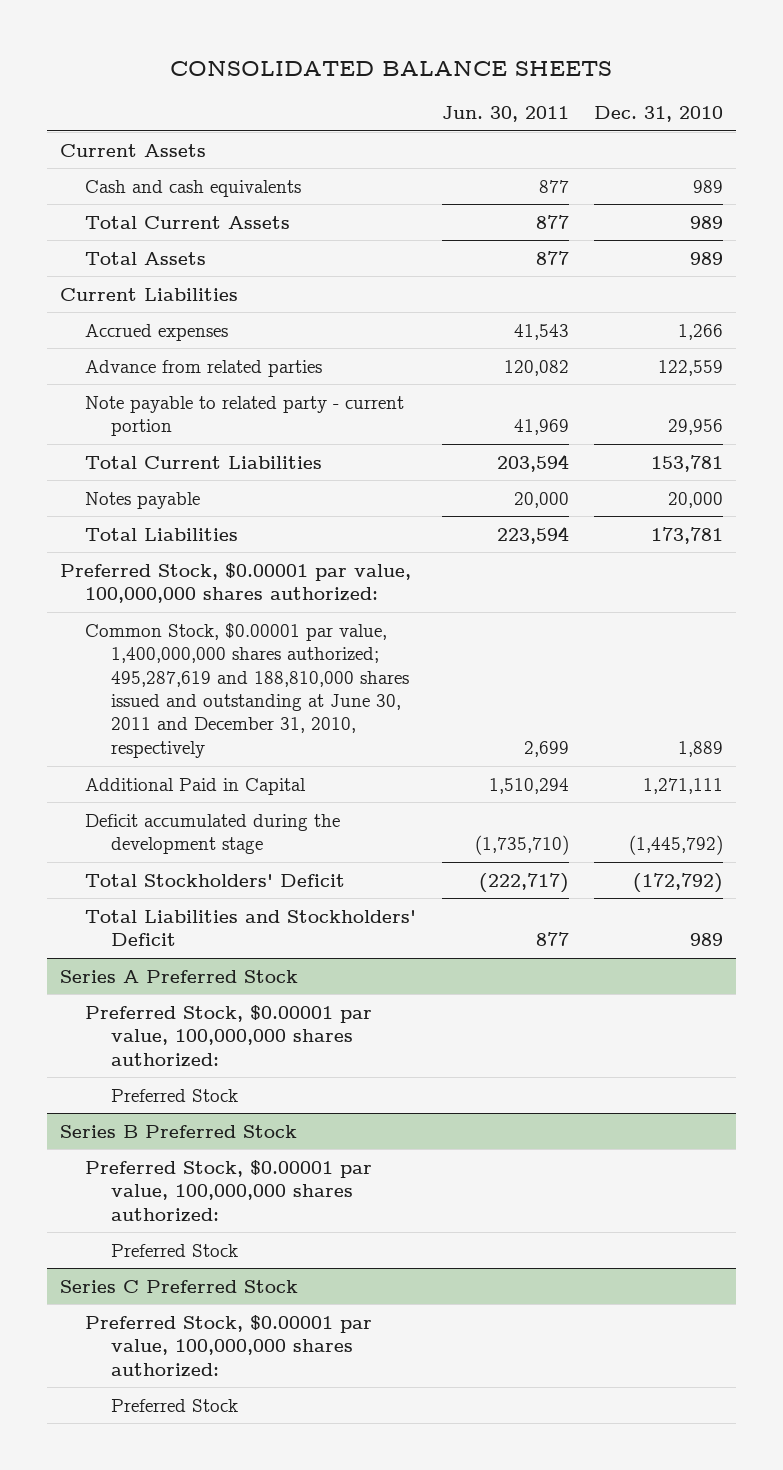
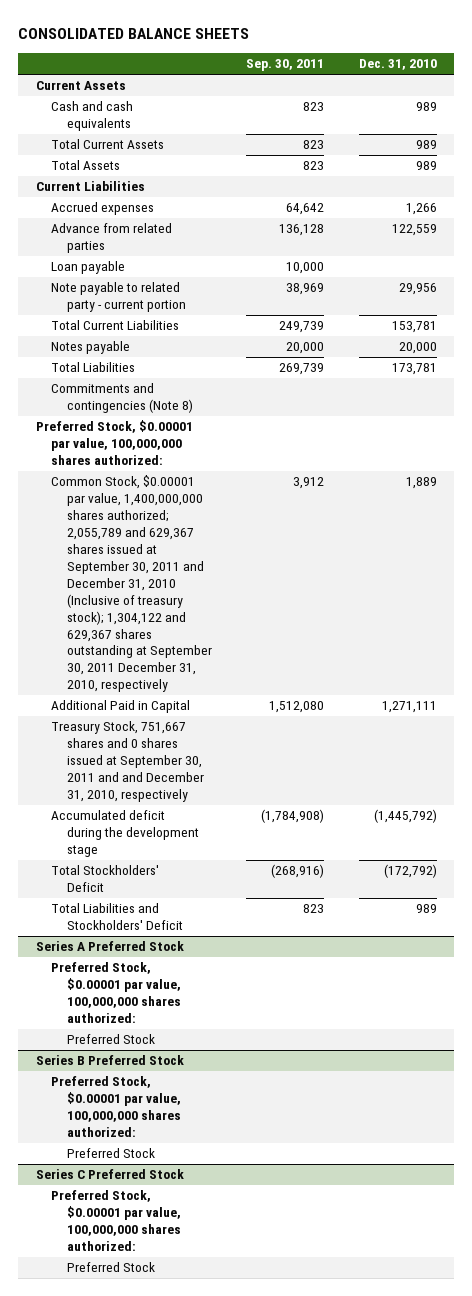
[441,106,569,123] Jun. 30, 2011 -> none
none -> [246,59,325,72] Sep. 30, 2011
none -> [51,261,126,275] Loan payable
none -> [51,383,194,414] Commitments and contingencies (Note 8)
[85,622,410,758] Common Stock, $0.00001 par value, 1,400,000,000 shares authorized; 495,287,619 and 188,810,000 shares issued and outstanding at June 30, 2011 and December 31, 2010, respectively -> [51,475,213,693] Common Stock, $0.00001 par value, 1,400,000,000 shares authorized; 2,055,789 and 629,367 shares issued at September 30, 2011 and December 31, 2010 (Inclusive of treasury stock); 1,304,122 and 629,367 shares outstanding at September 30, 2011 December 31, 2010, respectively
none -> [51,721,205,803] Treasury Stock, 751,667 shares and 0 shares issued at September 30, 2011 and and December 31, 2010, respectively
[85,813,341,855] Deficit accumulated during the development stage -> [51,810,200,858] Accumulated deficit during the development stage

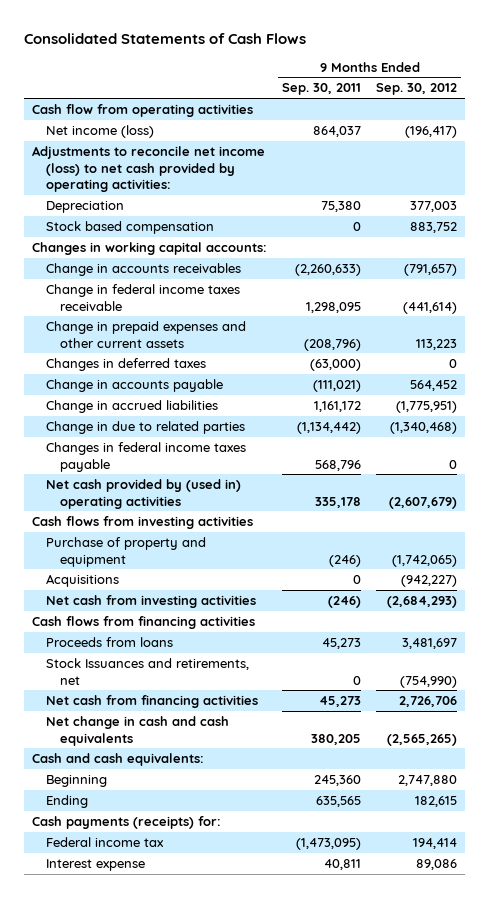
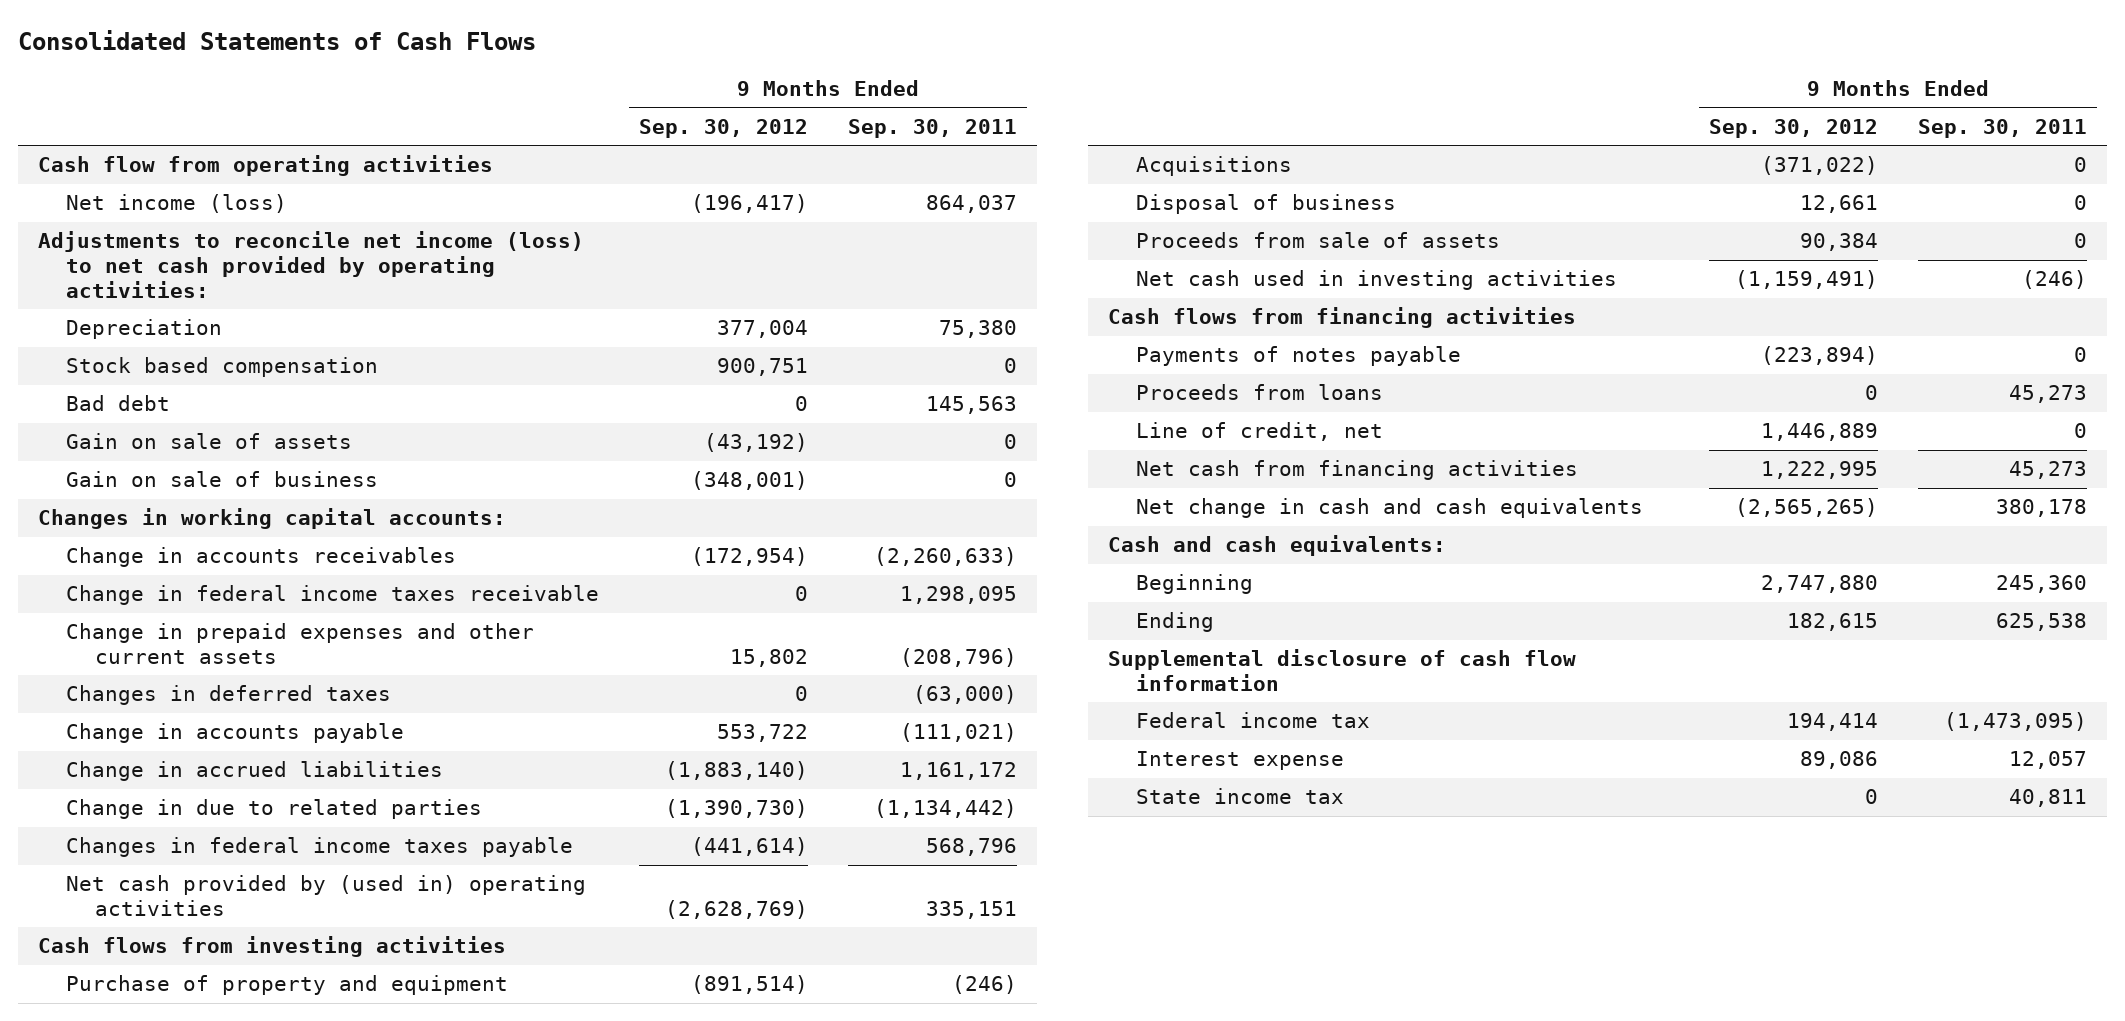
[410,200,458,212] 377,003 -> [717,320,809,339] 377,004
[410,221,458,233] 883,752 -> [717,358,809,377] 900,751
none -> [66,395,171,412] Bad debt
none -> [66,433,353,450] Gain on sale of assets
none -> [66,471,379,488] Gain on sale of business
[404,263,458,276] (791,657) -> [691,547,809,567] (172,954)
[403,301,458,314] (441,614) -> [795,586,809,602] 0
[416,338,458,350] 113,223 -> [730,648,809,667] 15,802
[410,379,458,391] 564,452 -> [717,724,809,743] 553,722
[396,400,458,413] (1,775,951) -> [665,761,809,781] (1,883,140)
[390,421,458,434] (1,340,468) -> [665,799,809,819] (1,390,730)
[449,459,458,469] 0 -> [691,837,809,857] (441,614)
[314,496,361,508] 335,178 -> [926,900,1018,919] 335,151
[389,496,458,509] (2,607,679) -> [665,899,809,919] (2,628,769)
[392,554,458,567] (1,742,065) -> [691,975,809,995] (891,514)
[401,574,458,587] (942,227) -> [1761,156,1879,176] (371,022)
none -> [1136,194,1397,215] Disposal of business
none -> [1136,232,1501,249] Proceeds from sale of assets
[45,594,256,608] Net cash from investing activities -> [1136,270,1618,291] Net cash used in investing activities
[387,595,458,608] (2,684,293) -> [1735,270,1879,290] (1,159,491)
[45,657,249,685] Stock Issuances and retirements, net -> none
none -> [1136,346,1462,367] Payments of notes payable
[402,637,458,649] 3,481,697 -> [1865,385,1879,401] 0
none -> [1136,422,1384,442] Line of credit, net
[399,695,458,707] 2,726,706 -> [1761,461,1879,480] 1,222,995
[310,733,361,745] 380,205 -> [1995,499,2087,518] 380,178
[31,815,221,829] Cash payments (receipts) for: -> none
[315,795,361,807] 635,565 -> [1995,613,2087,632] 625,538
none -> [1107,649,1576,691] Supplemental disclosure of cash flow information
[323,858,361,870] 40,811 -> [2008,751,2087,770] 12,057
none -> [1136,788,1345,805] State income tax

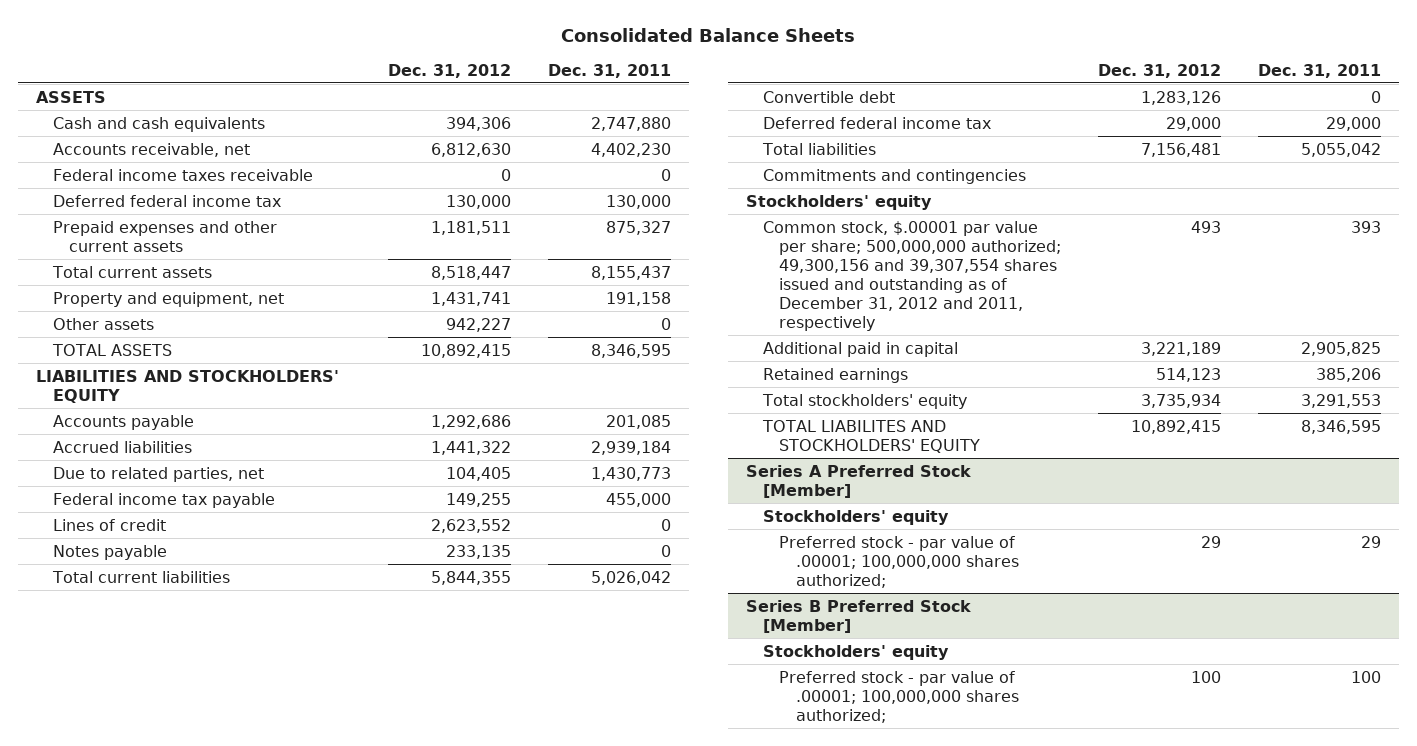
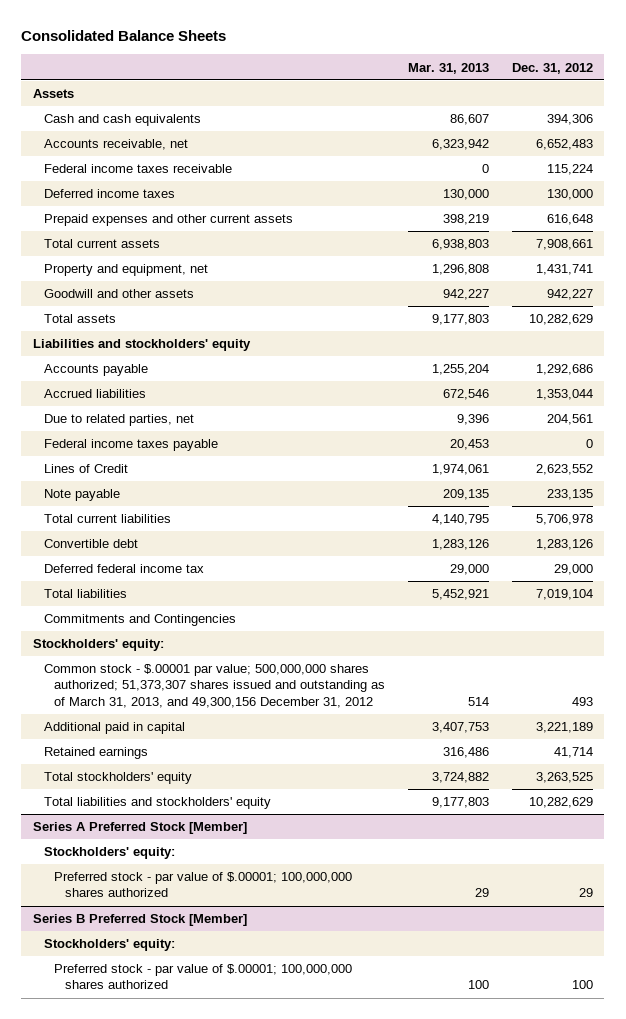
[547,63,671,78] Dec. 31, 2011 -> none
none -> [408,62,490,74] Mar. 31, 2013
[35,90,106,103] ASSETS -> [32,89,74,99] Assets
[430,142,511,157] 6,812,630 -> [536,139,594,151] 6,652,483
[500,168,511,181] 0 -> [547,164,594,176] 115,224
[52,194,281,207] Deferred federal income tax -> [43,189,175,199] Deferred income taxes
[430,220,511,235] 1,181,511 -> [547,214,594,226] 616,648
[430,265,511,280] 8,518,447 -> [536,239,594,251] 7,908,661
[52,317,154,330] Other assets -> [43,289,194,299] Goodwill and other assets
[51,343,172,356] TOTAL ASSETS -> [43,314,116,324] Total assets
[420,343,511,358] 10,892,415 -> [529,314,594,326] 10,282,629
[35,369,339,403] LIABILITIES AND STOCKHOLDERS' EQUITY -> [32,339,251,352] Liabilities and stockholders' equity
[430,440,511,455] 1,441,322 -> [536,389,594,401] 1,353,044
[445,466,511,481] 104,405 -> [547,414,594,426] 204,561
[52,492,275,508] Federal income tax payable -> [43,439,218,452] Federal income taxes payable
[445,492,511,507] 149,255 -> [586,439,594,449] 0
[52,518,166,531] Lines of credit -> [43,464,128,474] Lines of Credit
[52,544,167,560] Notes payable -> [43,489,120,502] Note payable
[430,570,511,585] 5,844,355 -> [536,514,594,526] 5,706,978
[1141,142,1222,157] 7,156,481 -> [536,589,594,601] 7,019,104
[762,168,1026,184] Commitments and contingencies -> [43,614,236,627] Commitments and Contingencies
[746,194,933,210] Stockholders' equity -> [32,639,164,652] Stockholders' equity:
[762,220,1062,331] Common stock, $.00001 par value per share; 500,000,000 authorized; 49,300,156 and 39,307,554 shares issued and outstanding as of December 31, 2012 and 2011, respectively -> [43,664,386,708] Common stock - $.00001 par value; 500,000,000 shares authorized; 51,373,307 shares issued and outstanding as of March 31, 2013, and 49,300,156 December 31, 2012
[1156,367,1222,382] 514,123 -> [554,747,594,759] 41,714
[1141,393,1222,408] 3,735,934 -> [536,772,594,784] 3,263,525
[761,419,981,453] TOTAL LIABILITES AND STOCKHOLDERS' EQUITY -> [43,797,271,810] Total liabilities and stockholders' equity
[1131,419,1222,434] 10,892,415 -> [529,797,594,809] 10,282,629
[762,509,949,525] Stockholders' equity -> [43,847,175,860] Stockholders' equity:
[779,535,1020,588] Preferred stock - par value of .00001; 100,000,000 shares authorized; -> [54,872,353,898] Preferred stock - par value of $.00001; 100,000,000 shares authorized
[762,644,949,660] Stockholders' equity -> [43,939,175,952] Stockholders' equity:
[779,670,1020,723] Preferred stock - par value of .00001; 100,000,000 shares authorized; -> [54,964,353,990] Preferred stock - par value of $.00001; 100,000,000 shares authorized

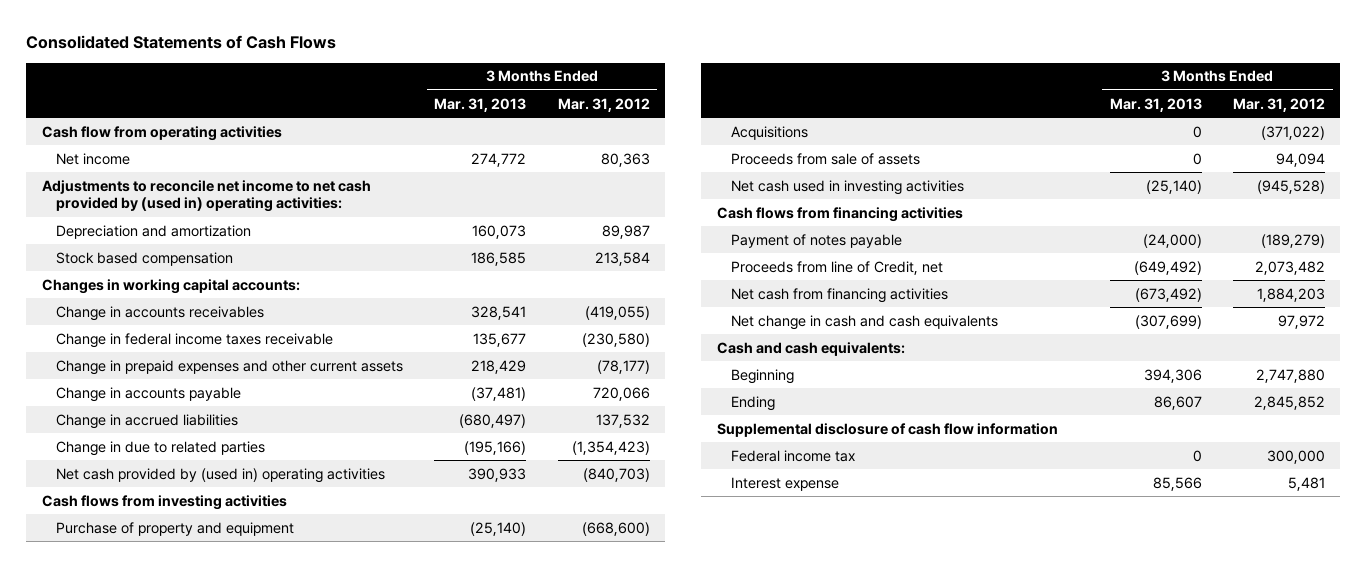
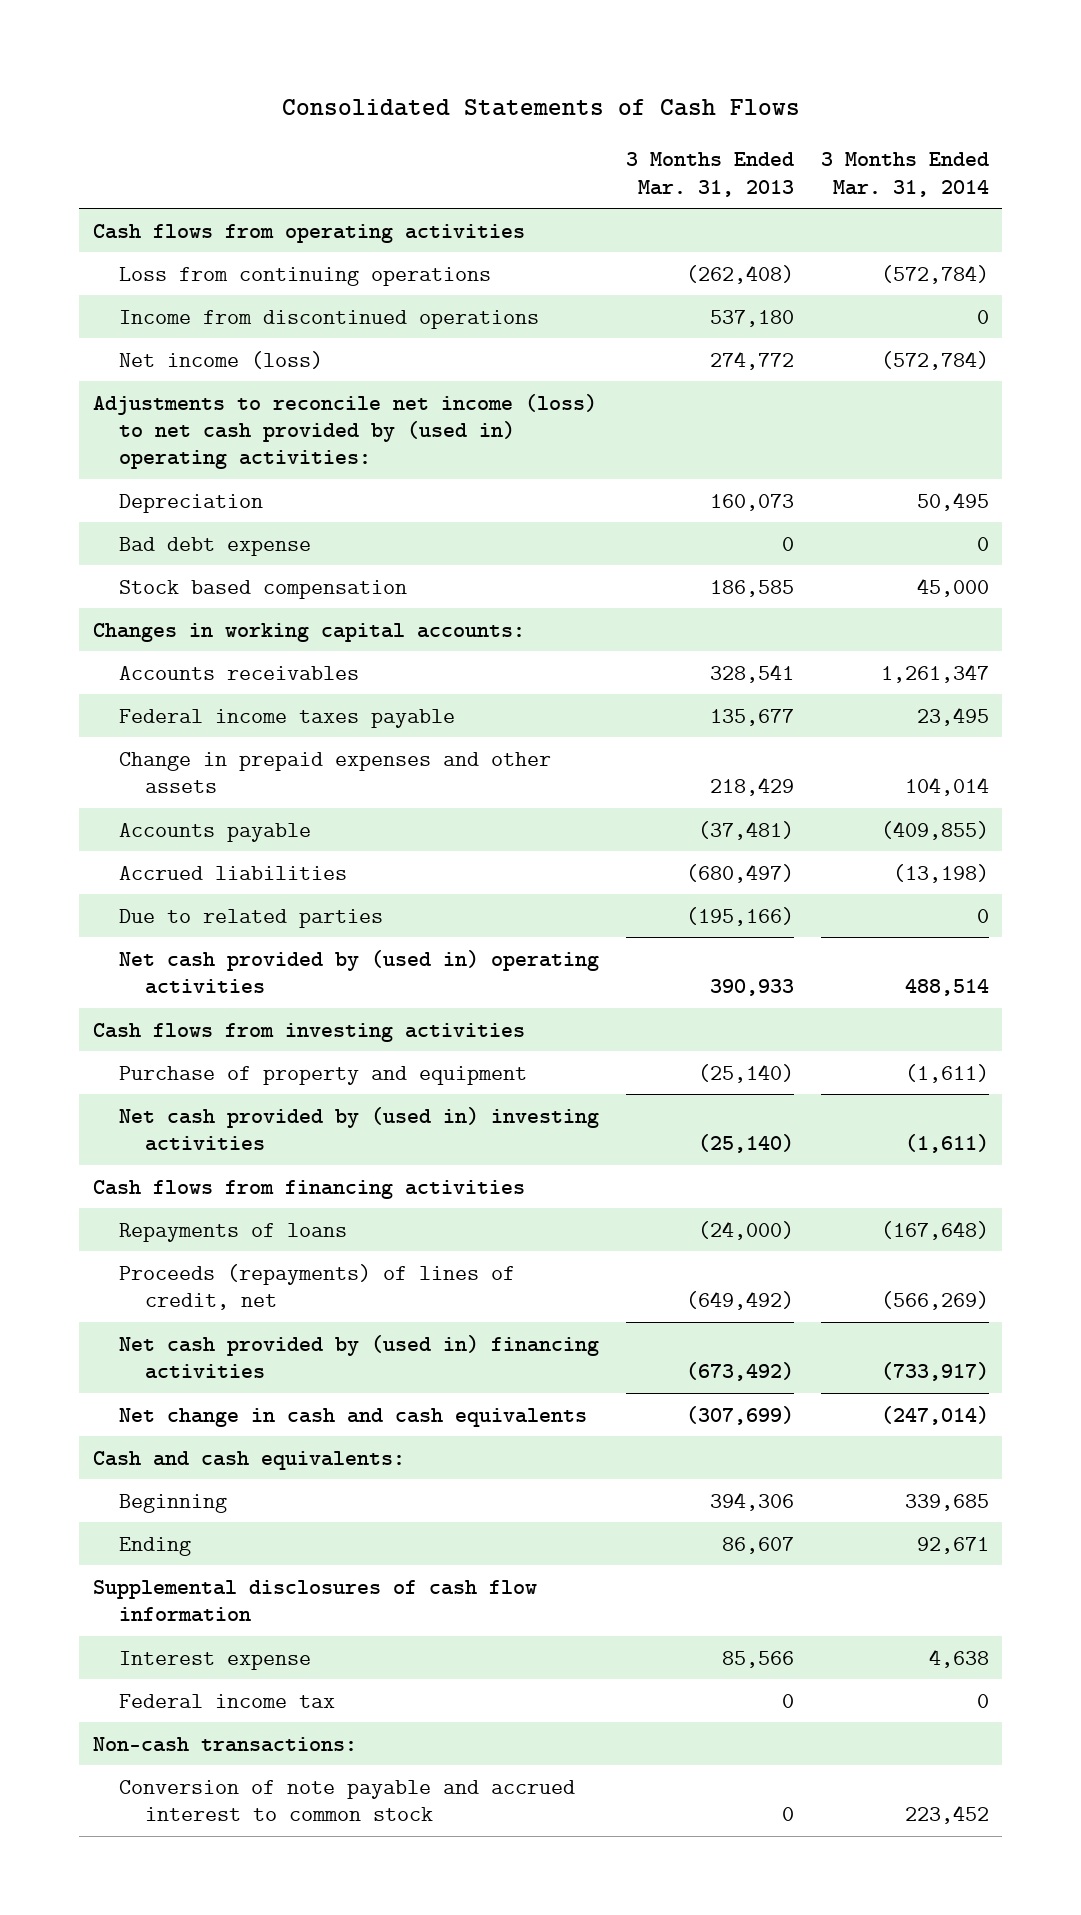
[557,97,650,112] Mar. 31, 2012 -> none
none -> [820,152,989,197] 3 Months Ended Mar. 31, 2014
[41,125,282,141] Cash flow from operating activities -> [92,223,525,243] Cash flows from operating activities
none -> [118,266,491,286] Loss from continuing operations
none -> [118,309,539,329] Income from discontinued operations
[56,152,131,165] Net income -> [118,350,323,369] Net income (loss)
[41,179,371,213] Adjustments to reconcile net income to net cash provided by (used in) operating activities: -> [92,393,597,470] Adjustments to reconcile net income (loss) to net cash provided by (used in) operating activities:
[56,224,252,239] Depreciation and amortization -> [118,493,263,513] Depreciation
none -> [118,536,311,556] Bad debt expense
[56,305,265,321] Change in accounts receivables -> [118,665,359,680] Accounts receivables
[56,332,334,348] Change in federal income taxes receivable -> [118,708,455,728] Federal income taxes payable
[56,359,404,375] Change in prepaid expenses and other current assets -> [118,751,551,793] Change in prepaid expenses and other assets
[56,386,242,402] Change in accounts payable -> [118,822,311,842] Accounts payable
[56,413,239,429] Change in accrued liabilities -> [118,865,347,880] Accrued liabilities
[56,440,266,456] Change in due to related parties -> [118,908,383,928] Due to related parties
[731,125,809,140] Acquisitions -> none
[731,152,921,165] Proceeds from sale of assets -> none
[731,179,965,195] Net cash used in investing activities -> [118,1106,599,1151] Net cash provided by (used in) investing activities
[731,233,903,248] Payment of notes payable -> [118,1222,347,1242] Repayments of loans
[731,260,944,275] Proceeds from line of Credit, net -> [118,1263,515,1310] Proceeds (repayments) of lines of credit, net
[731,287,949,303] Net cash from financing activities -> [118,1334,599,1379] Net cash provided by (used in) financing activities
[716,422,1058,437] Supplemental disclosure of cash flow information -> [92,1579,537,1622] Supplemental disclosures of cash flow information
[731,449,856,462] Federal income tax -> [118,1693,335,1708] Federal income tax
none -> [92,1736,357,1752] Non-cash transactions:
none -> [118,1779,575,1821] Conversion of note payable and accrued interest to common stock

